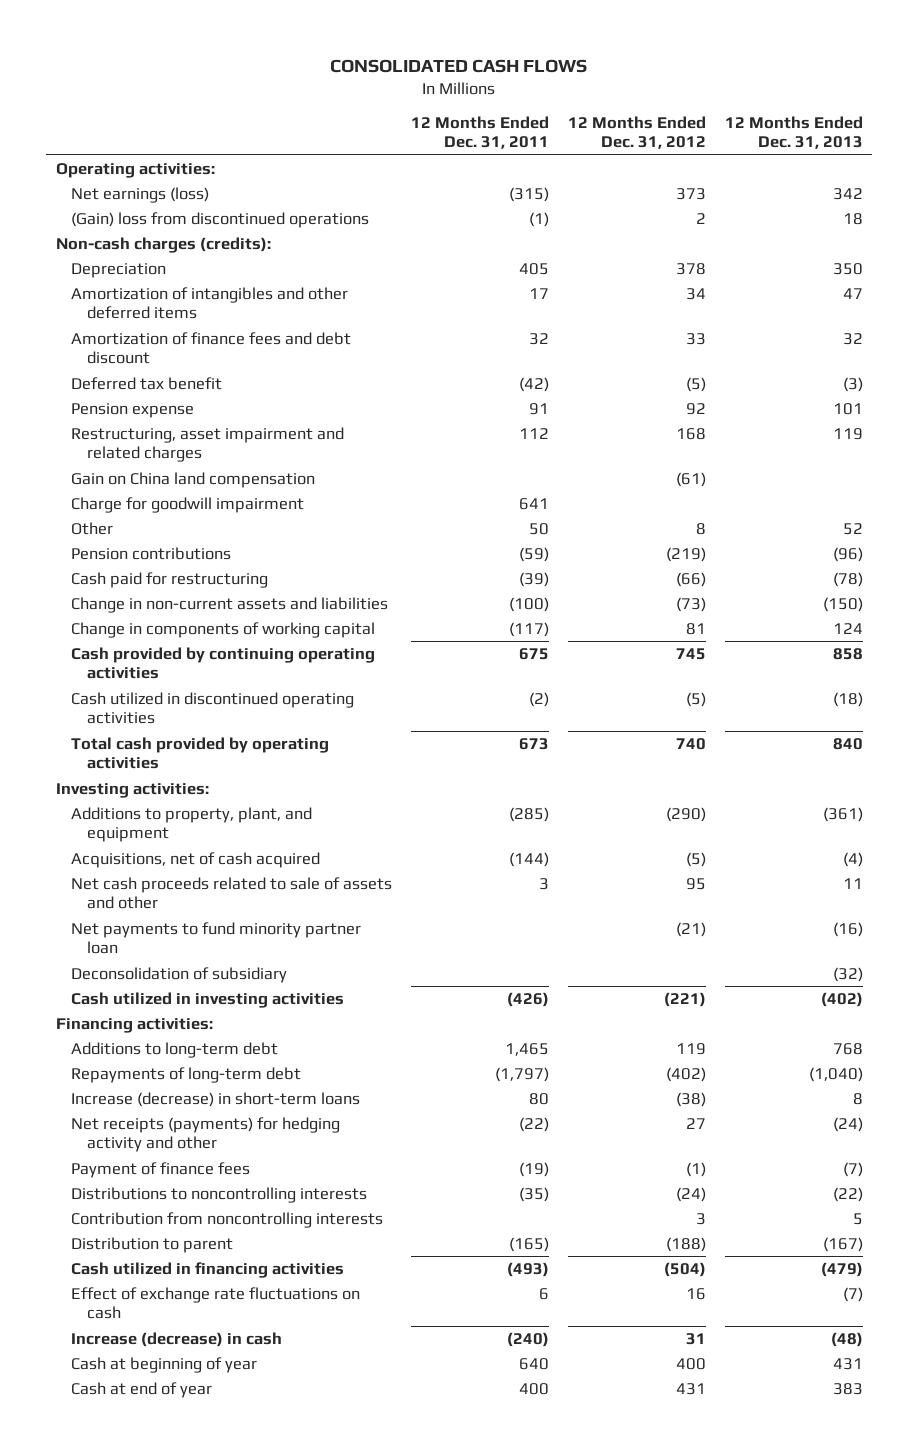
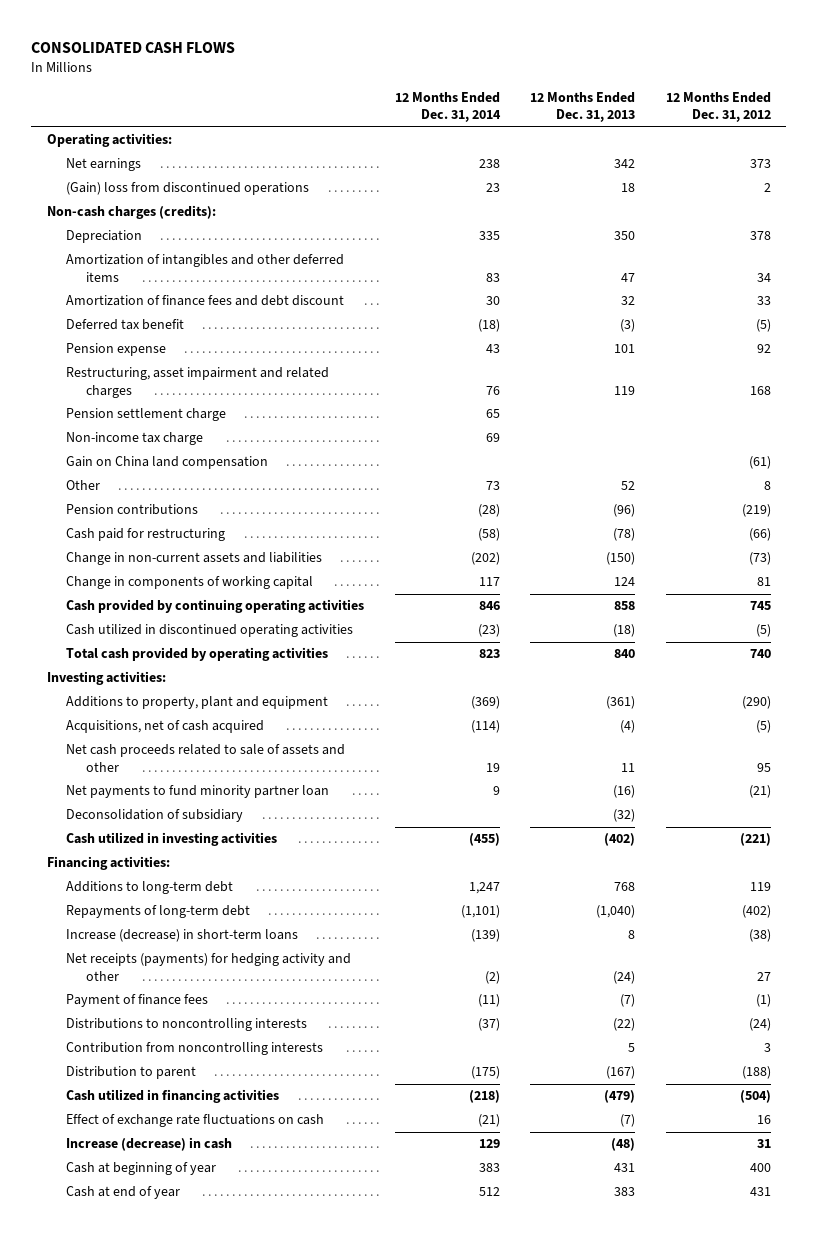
[411,115,550,150] 12 Months Ended Dec. 31, 2011 -> none
none -> [394,91,501,123] 12 Months Ended Dec. 31, 2014
[71,186,210,203] Net earnings (loss) -> [66,158,142,172] Net earnings
none -> [66,408,227,422] Pension settlement charge
none -> [66,432,204,446] Non-income tax charge
[71,496,305,513] Charge for goodwill impairment -> none
[71,806,313,843] Additions to property, plant, and equipment -> [66,696,329,710] Additions to property, plant and equipment

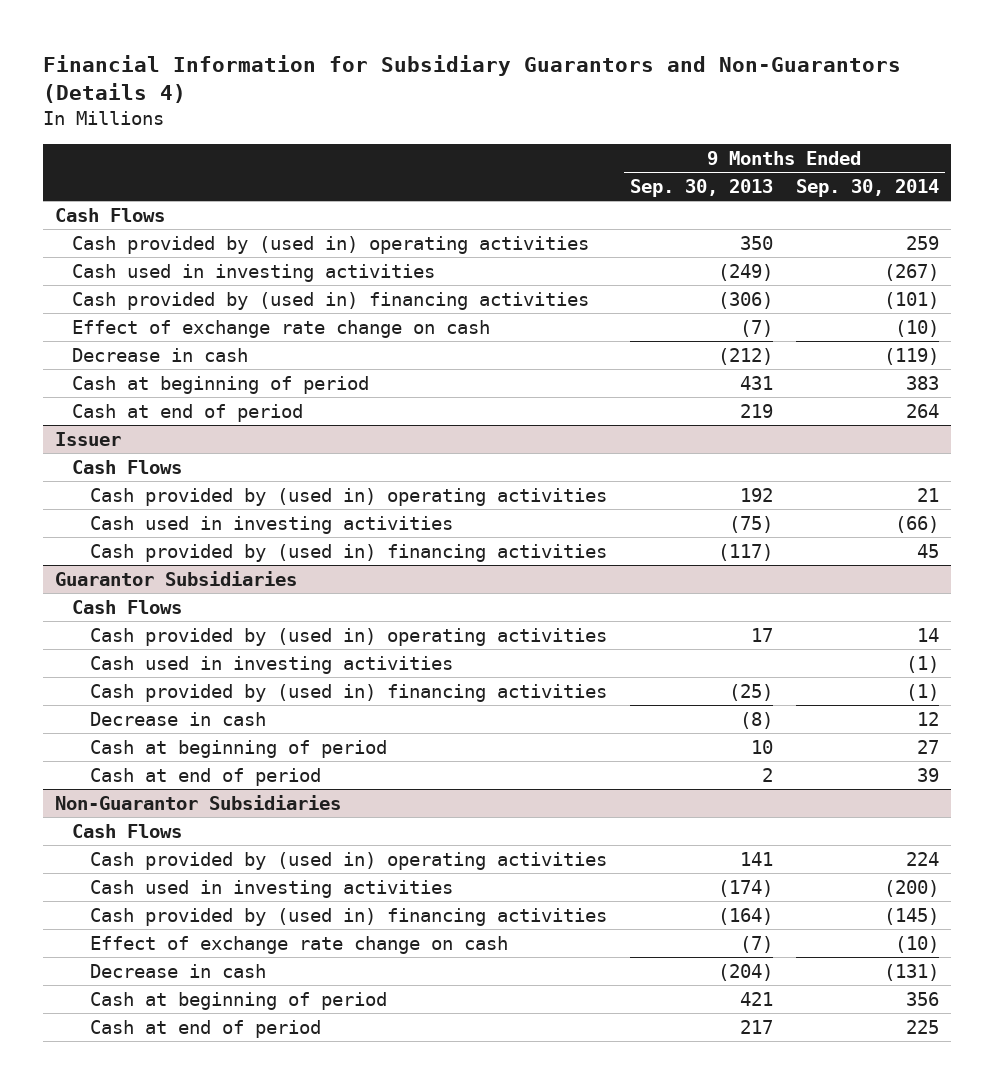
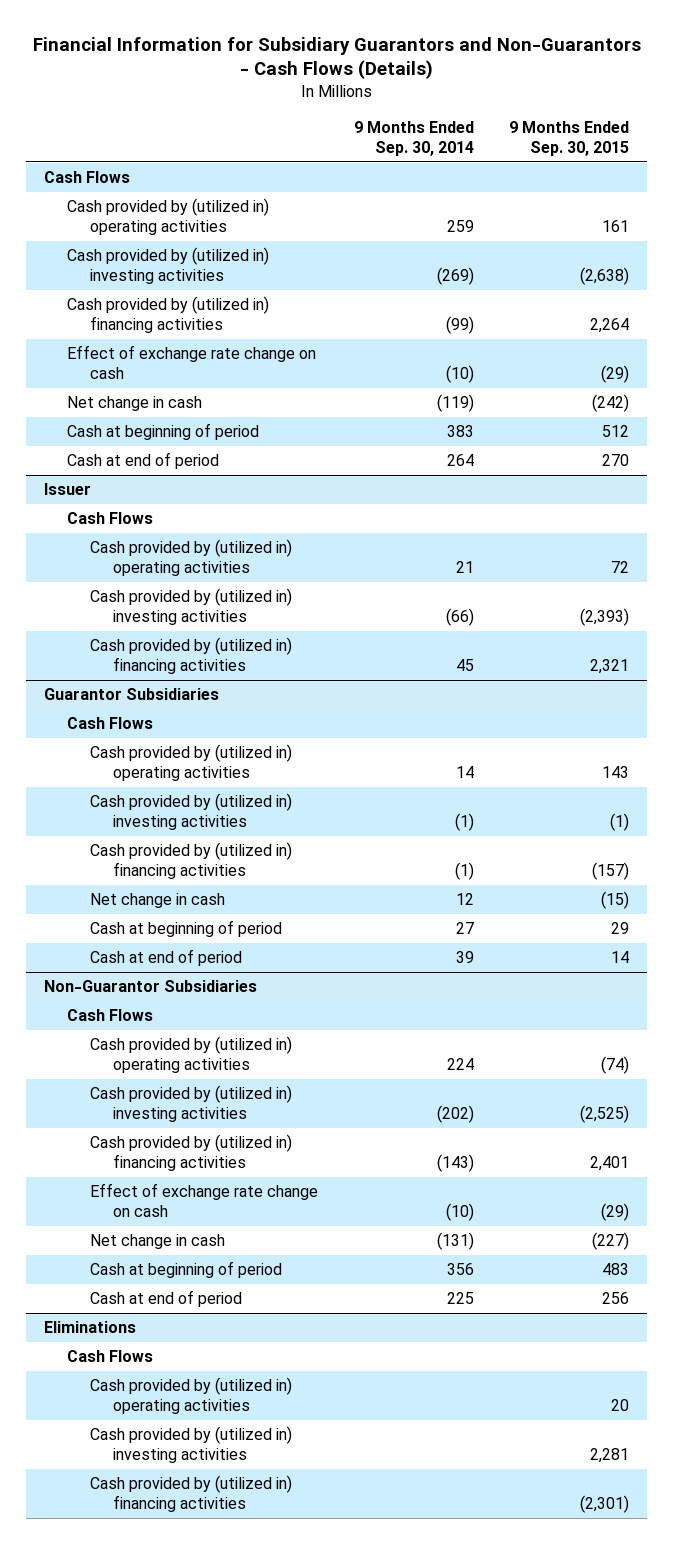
[43,54,902,104] Financial Information for Subsidiary Guarantors and Non-Guarantors (Details 4) -> [32,36,641,80] Financial Information for Subsidiary Guarantors and Non-Guarantors - Cash Flows (Details)
[629,178,773,197] Sep. 30, 2013 -> none
none -> [509,120,630,157] 9 Months Ended Sep. 30, 2015
[72,235,590,254] Cash provided by (used in) operating activities -> [66,198,269,236] Cash provided by (utilized in) operating activities
[72,263,436,282] Cash used in investing activities -> [66,247,269,285] Cash provided by (utilized in) investing activities
[883,263,939,281] (267) -> [436,267,474,286] (269)
[72,291,590,310] Cash provided by (used in) financing activities -> [66,296,269,334] Cash provided by (utilized in) financing activities
[883,291,939,309] (101) -> [445,316,474,335] (99)
[72,347,249,362] Decrease in cash -> [66,396,202,412] Net change in cash
[89,487,607,506] Cash provided by (used in) operating activities -> [89,539,292,577] Cash provided by (utilized in) operating activities
[89,515,453,534] Cash used in investing activities -> [89,588,292,626] Cash provided by (utilized in) investing activities
[89,543,607,562] Cash provided by (used in) financing activities -> [89,637,292,675] Cash provided by (utilized in) financing activities
[89,627,607,646] Cash provided by (used in) operating activities -> [89,744,292,782] Cash provided by (utilized in) operating activities
[89,655,453,674] Cash used in investing activities -> [89,793,292,831] Cash provided by (utilized in) investing activities
[89,683,607,702] Cash provided by (used in) financing activities -> [89,842,292,880] Cash provided by (utilized in) financing activities
[89,711,266,726] Decrease in cash -> [89,893,225,909] Net change in cash
[89,851,607,870] Cash provided by (used in) operating activities -> [89,1036,292,1074] Cash provided by (utilized in) operating activities
[89,879,453,898] Cash used in investing activities -> [89,1085,292,1123] Cash provided by (utilized in) investing activities
[883,879,939,897] (200) -> [436,1105,474,1124] (202)
[89,907,607,926] Cash provided by (used in) financing activities -> [89,1134,292,1172] Cash provided by (utilized in) financing activities
[883,907,939,925] (145) -> [436,1154,474,1173] (143)
[89,963,266,978] Decrease in cash -> [89,1234,225,1250] Net change in cash
none -> [43,1321,136,1334] Eliminations
none -> [66,1350,153,1363] Cash Flows
none -> [89,1377,292,1415] Cash provided by (utilized in) operating activities
none -> [89,1426,292,1464] Cash provided by (utilized in) investing activities
none -> [89,1475,292,1513] Cash provided by (utilized in) financing activities

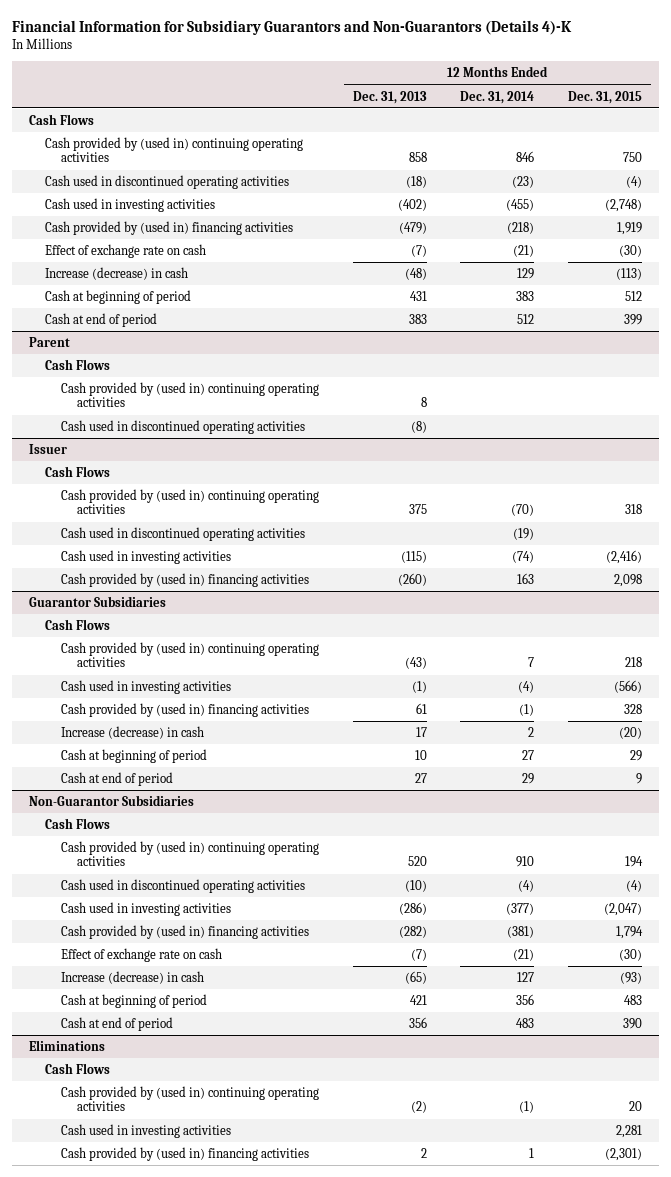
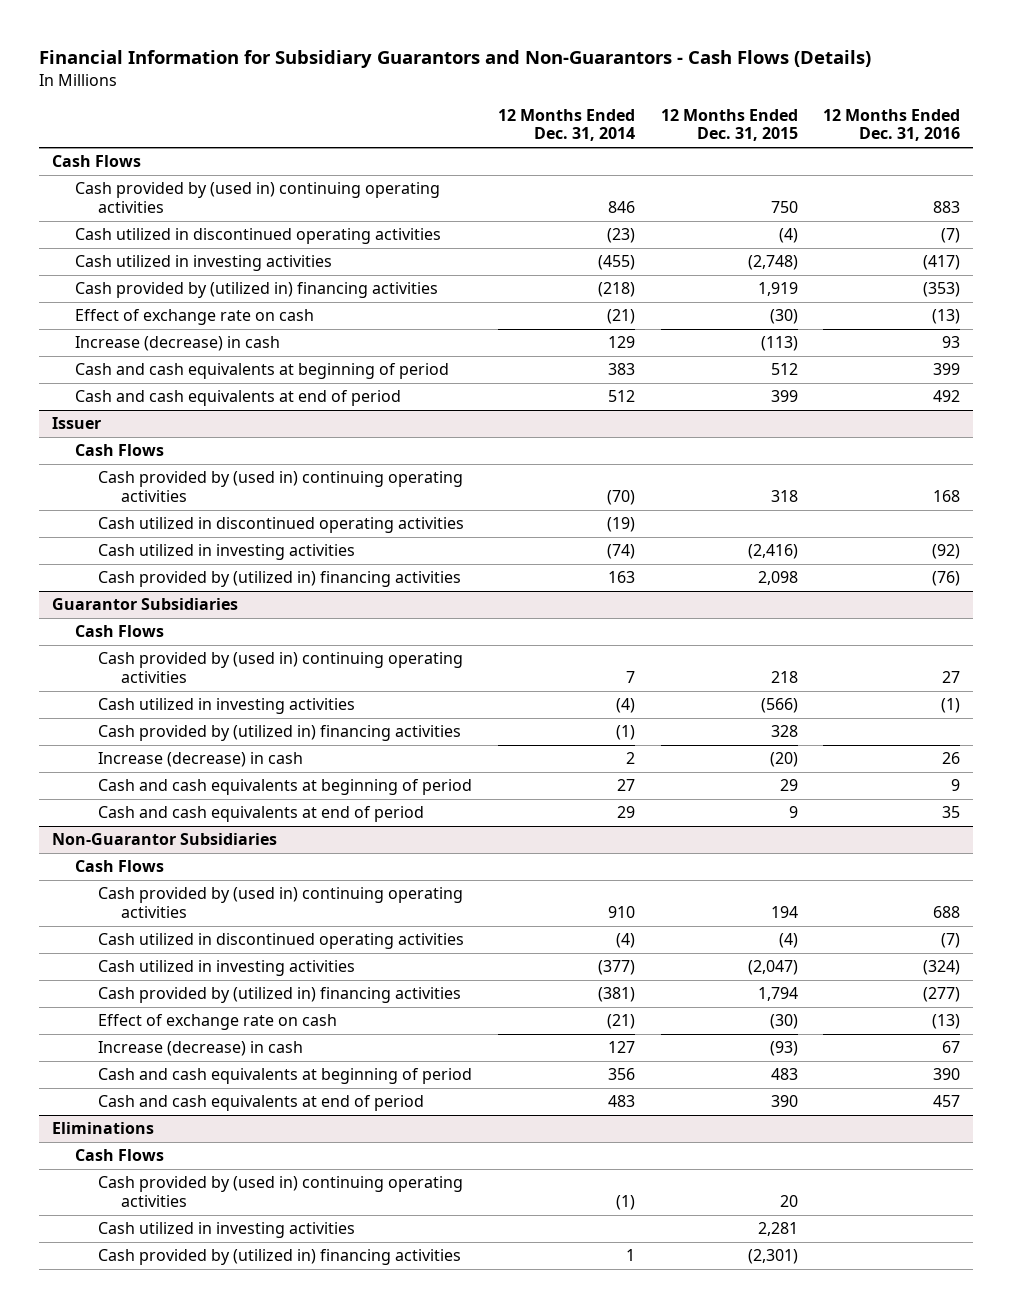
[12,19,573,35] Financial Information for Subsidiary Guarantors and Non-Guarantors (Details 4)-K -> [39,50,872,69] Financial Information for Subsidiary Guarantors and Non-Guarantors - Cash Flows (Details)
[352,90,427,104] Dec. 31, 2013 -> none
none -> [823,108,961,142] 12 Months Ended Dec. 31, 2016
[45,174,290,189] Cash used in discontinued operating activities -> [75,228,442,245] Cash utilized in discontinued operating activities
[45,197,216,212] Cash used in investing activities -> [75,255,333,272] Cash utilized in investing activities
[45,220,294,235] Cash provided by (used in) financing activities -> [75,282,439,299] Cash provided by (utilized in) financing activities
[29,336,71,347] Parent -> none
[45,358,111,370] Cash Flows -> none
[61,381,320,408] Cash provided by (used in) continuing operating activities -> none
[61,419,306,434] Cash used in discontinued operating activities -> none
[45,289,192,304] Cash at beginning of period -> [75,363,450,380] Cash and cash equivalents at beginning of period
[45,312,158,327] Cash at end of period -> [75,390,402,407] Cash and cash equivalents at end of period
[61,526,306,541] Cash used in discontinued operating activities -> [97,517,464,534] Cash utilized in discontinued operating activities
[61,549,232,564] Cash used in investing activities -> [97,544,355,561] Cash utilized in investing activities
[61,572,310,587] Cash provided by (used in) financing activities -> [97,571,461,588] Cash provided by (utilized in) financing activities
[61,679,232,694] Cash used in investing activities -> [97,698,355,715] Cash utilized in investing activities
[61,702,310,717] Cash provided by (used in) financing activities -> [97,725,461,742] Cash provided by (utilized in) financing activities
[61,748,208,763] Cash at beginning of period -> [97,779,472,796] Cash and cash equivalents at beginning of period
[61,771,174,786] Cash at end of period -> [97,806,424,823] Cash and cash equivalents at end of period
[61,878,306,893] Cash used in discontinued operating activities -> [97,933,464,950] Cash utilized in discontinued operating activities
[61,901,232,916] Cash used in investing activities -> [97,960,355,977] Cash utilized in investing activities
[61,924,310,939] Cash provided by (used in) financing activities -> [97,987,461,1004] Cash provided by (utilized in) financing activities
[61,993,208,1008] Cash at beginning of period -> [97,1068,472,1085] Cash and cash equivalents at beginning of period
[61,1016,174,1031] Cash at end of period -> [97,1095,424,1112] Cash and cash equivalents at end of period
[61,1123,232,1138] Cash used in investing activities -> [97,1222,355,1239] Cash utilized in investing activities
[61,1146,310,1161] Cash provided by (used in) financing activities -> [97,1249,461,1266] Cash provided by (utilized in) financing activities

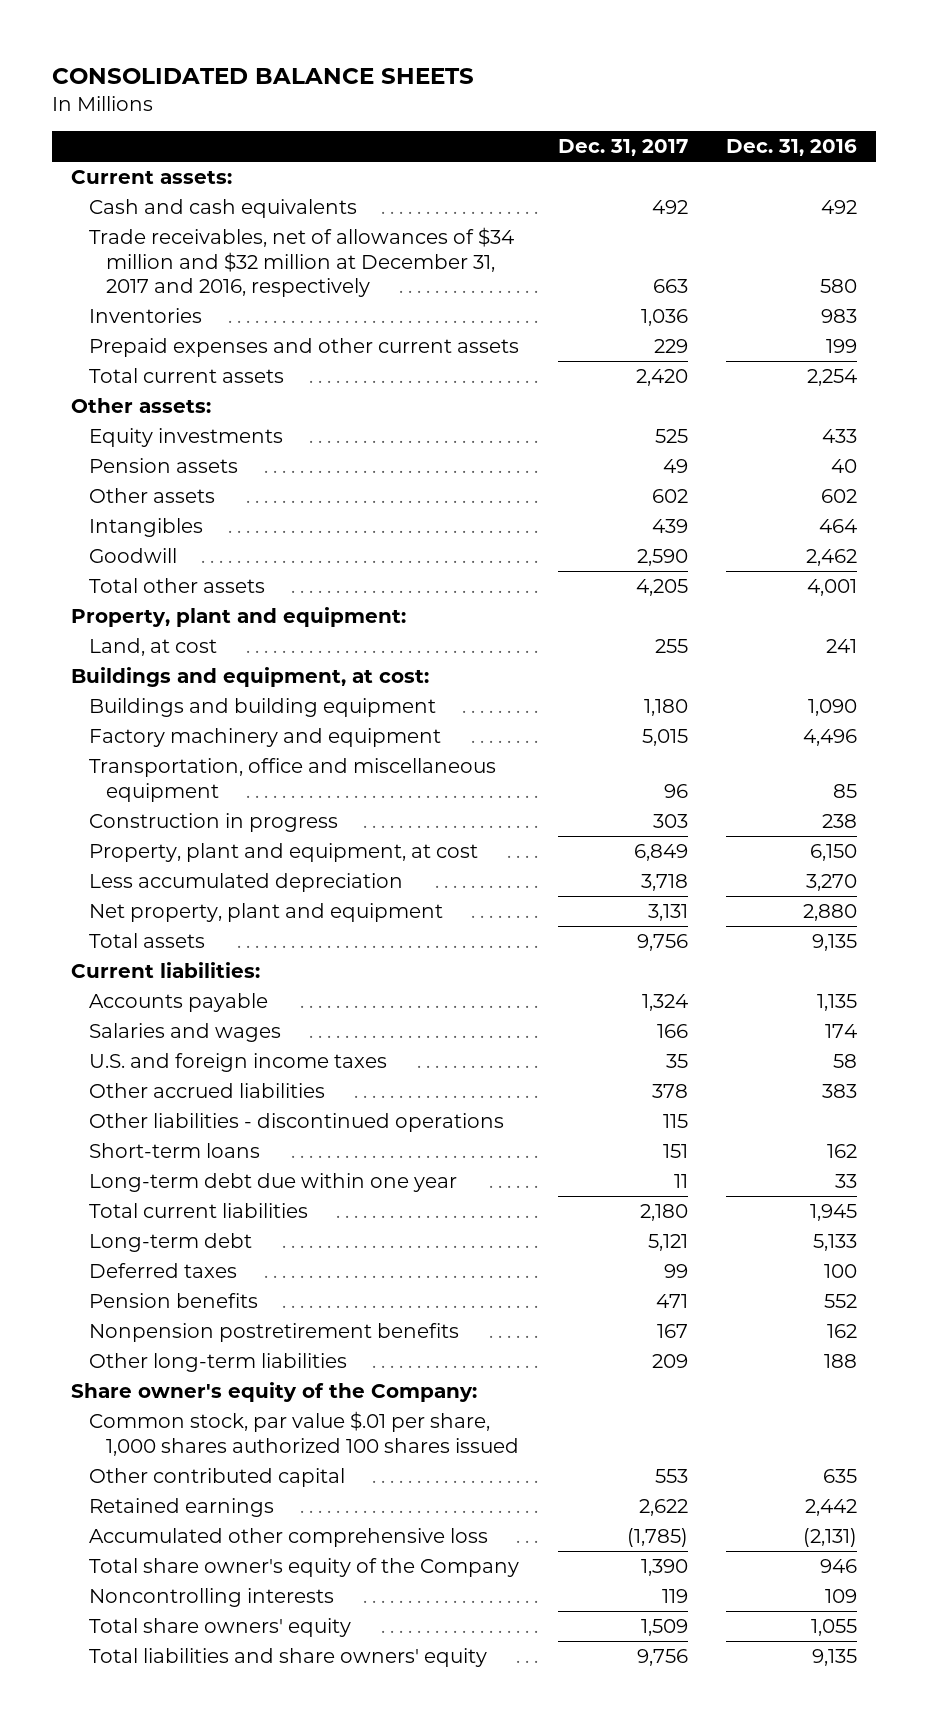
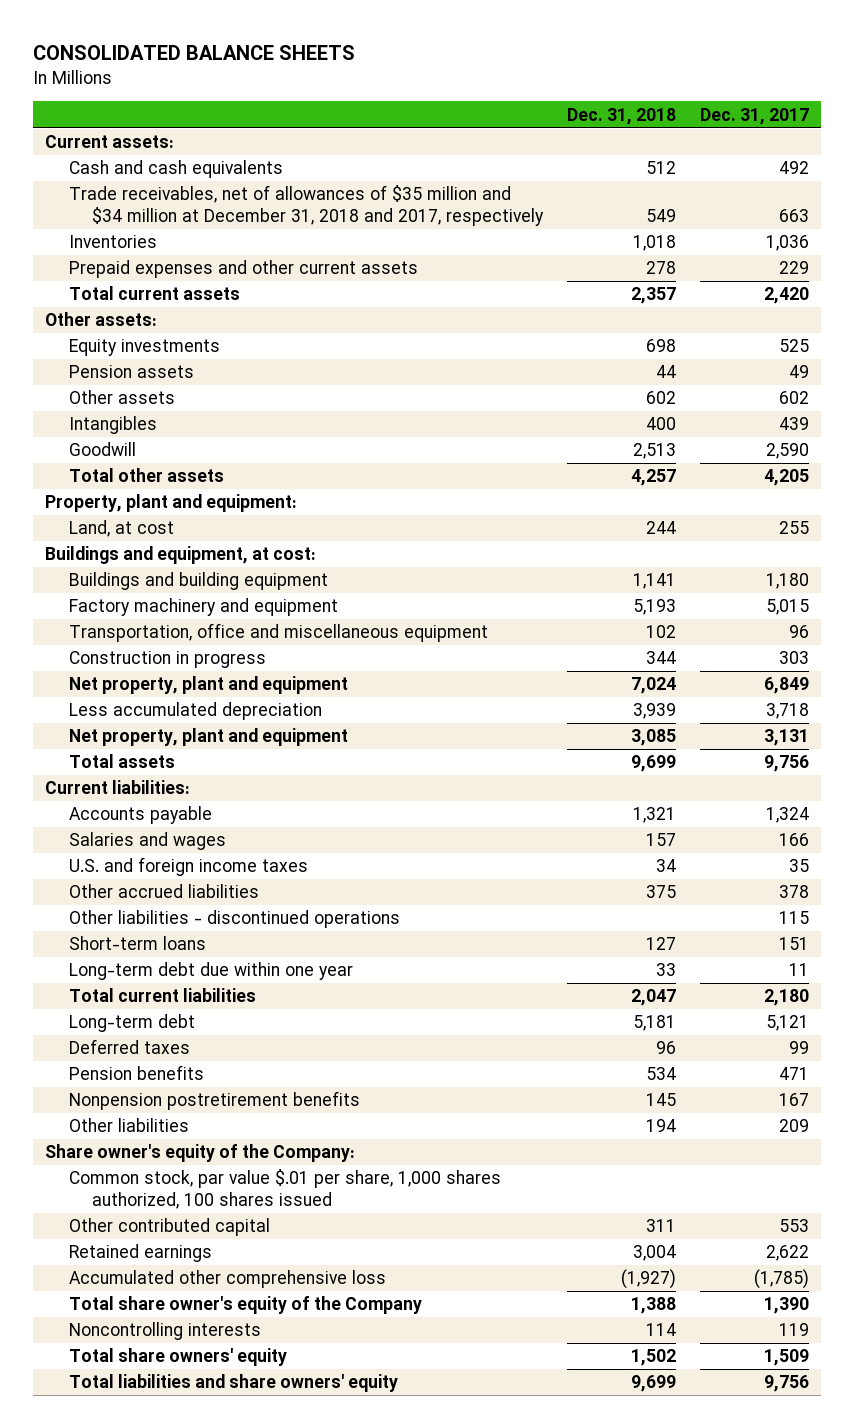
[725,139,857,157] Dec. 31, 2016 -> none
none -> [567,107,677,125] Dec. 31, 2018
[88,227,514,298] Trade receivables, net of allowances of $34 million and $32 million at December 31, 2017 and 2016, respectively -> [68,185,545,226] Trade receivables, net of allowances of $35 million and $34 million at December 31, 2018 and 2017, respectively
[88,843,478,863] Property, plant and equipment, at cost -> [68,676,348,695] Net property, plant and equipment
[88,1353,347,1373] Other long-term liabilities -> [68,1118,189,1133] Other liabilities
[88,1411,520,1456] Common stock, par value $.01 per share, 1,000 shares authorized 100 shares issued -> [68,1169,501,1209] Common stock, par value $.01 per share, 1,000 shares authorized, 100 shares issued

